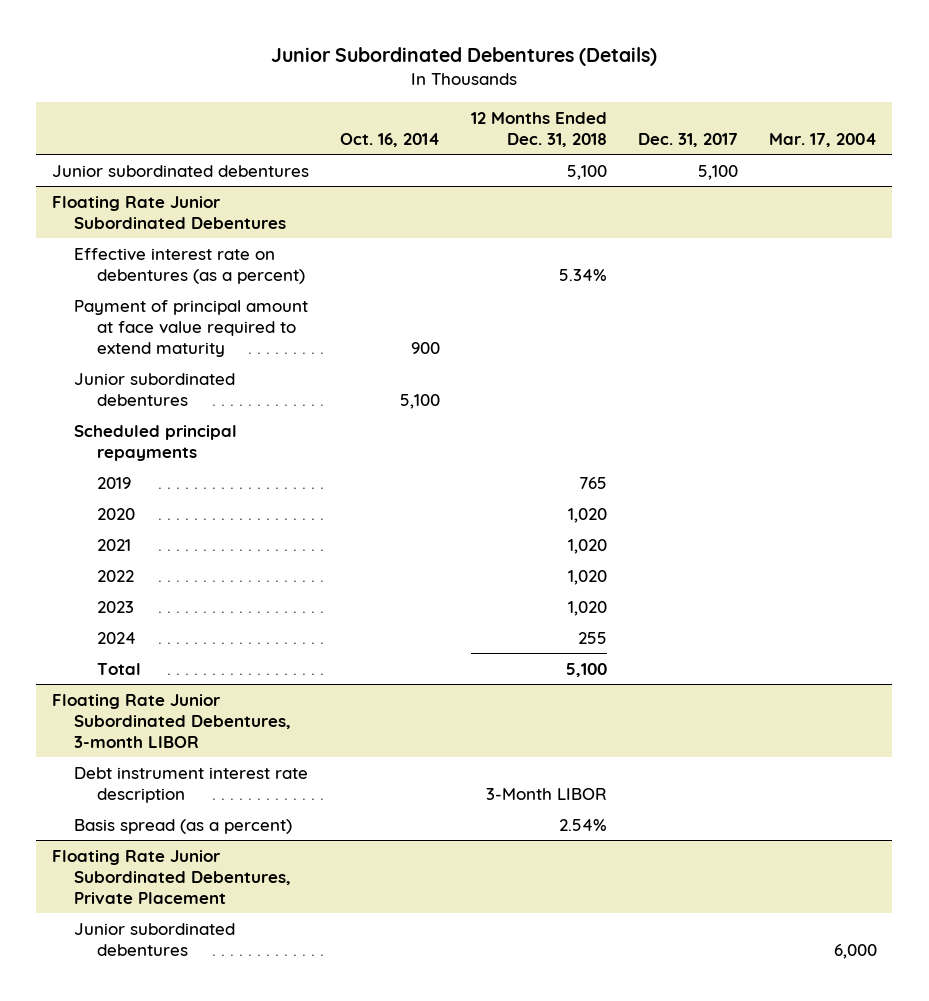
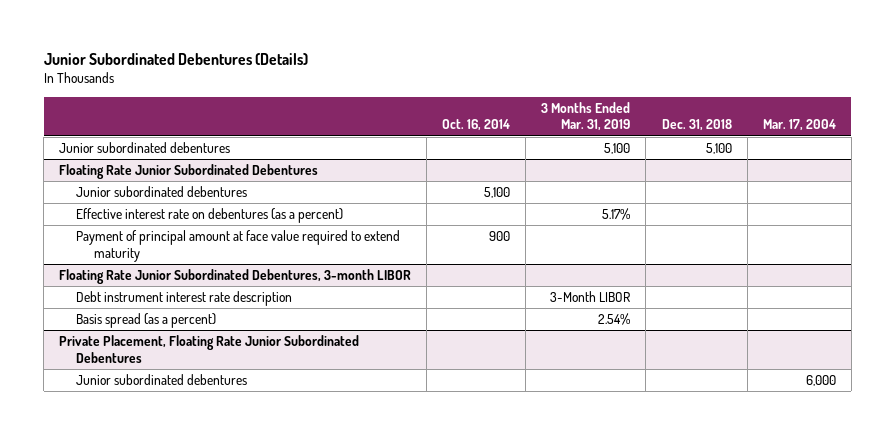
[470,111,607,147] 12 Months Ended Dec. 31, 2018 -> none
[637,132,738,147] Dec. 31, 2017 -> none
none -> [541,101,631,132] 3 Months Ended Mar. 31, 2019
none -> [661,119,732,132] Dec. 31, 2018
[74,372,236,406] Junior subordinated debentures -> [76,186,248,198] Junior subordinated debentures
[74,424,238,461] Scheduled principal repayments -> none
[96,476,131,489] 2019 -> none
[96,507,135,520] 2020 -> none
[96,538,131,551] 2021 -> none
[96,569,134,582] 2022 -> none
[96,600,134,613] 2023 -> none
[96,631,136,644] 2024 -> none
[96,662,141,675] Total -> none
[51,849,292,904] Floating Rate Junior Subordinated Debentures, Private Placement -> [59,335,360,363] Private Placement, Floating Rate Junior Subordinated Debentures

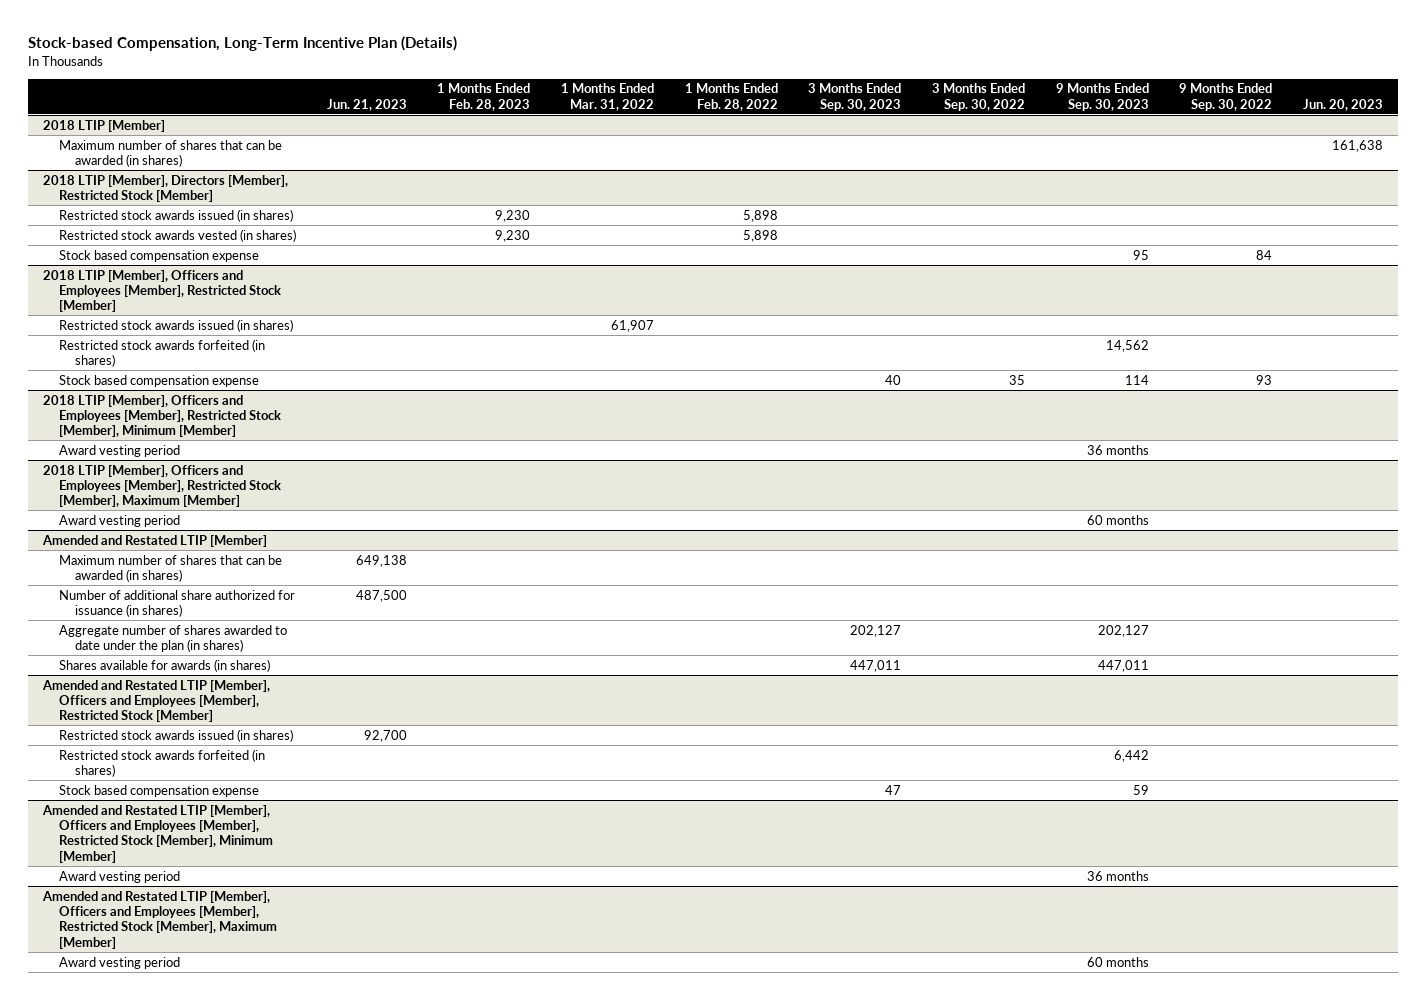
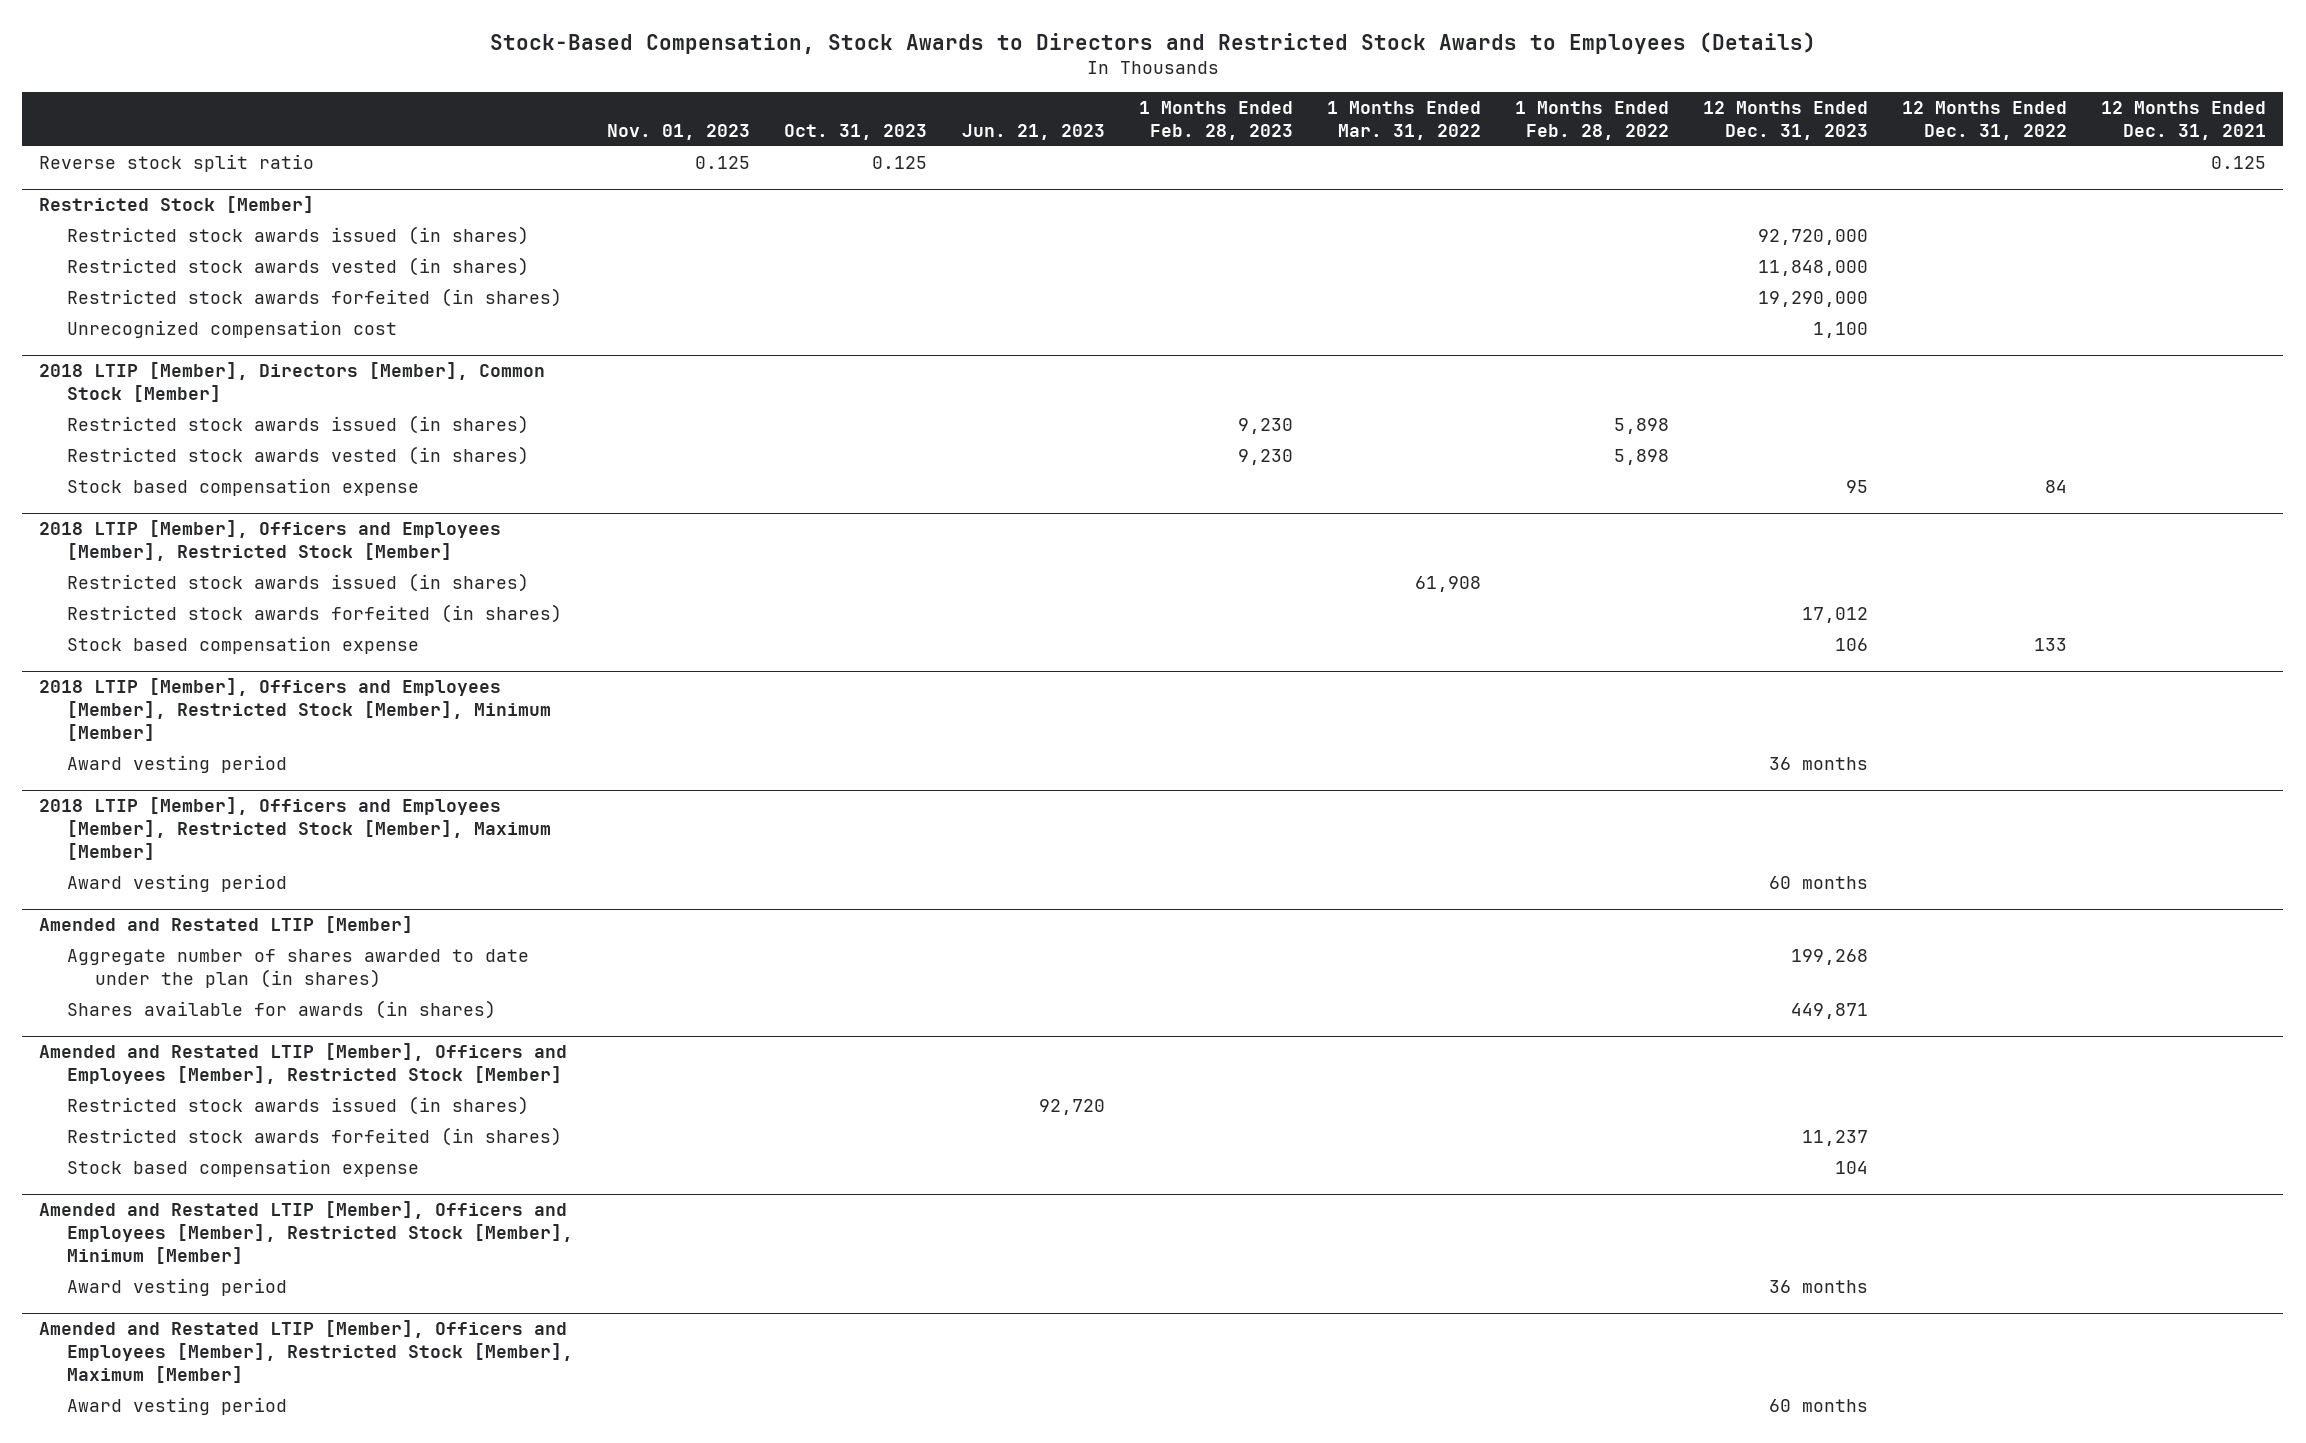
[27,36,457,52] Stock-based Compensation, Long-Term Incentive Plan (Details) -> [489,32,1816,55] Stock-Based Compensation, Stock Awards to Directors and Restricted Stock Awards to Employees (Details)
[808,83,902,111] 3 Months Ended Sep. 30, 2023 -> none
[932,83,1026,111] 3 Months Ended Sep. 30, 2022 -> none
[1055,83,1149,111] 9 Months Ended Sep. 30, 2023 -> none
[1179,83,1273,111] 9 Months Ended Sep. 30, 2022 -> none
[1303,98,1384,111] Jun. 20, 2023 -> none
none -> [607,123,751,140] Nov. 01, 2023
none -> [784,123,928,140] Oct. 31, 2023
none -> [1703,101,1869,140] 12 Months Ended Dec. 31, 2023
none -> [1902,101,2068,140] 12 Months Ended Dec. 31, 2022
none -> [2101,101,2267,140] 12 Months Ended Dec. 31, 2021
[43,119,166,132] 2018 LTIP [Member] -> none
[58,139,282,167] Maximum number of shares that can be awarded (in shares) -> none
none -> [39,154,315,173] Reverse stock split ratio
none -> [39,196,315,214] Restricted Stock [Member]
none -> [67,226,530,246] Restricted stock awards issued (in shares)
none -> [67,257,530,277] Restricted stock awards vested (in shares)
none -> [67,288,563,308] Restricted stock awards forfeited (in shares)
none -> [67,320,398,339] Unrecognized compensation cost
[43,174,289,202] 2018 LTIP [Member], Directors [Member], Restricted Stock [Member] -> [39,362,546,403] 2018 LTIP [Member], Directors [Member], Common Stock [Member]
[610,319,654,332] 61,907 -> [1414,576,1481,593] 61,908
[58,554,282,582] Maximum number of shares that can be awarded (in shares) -> none
[58,589,295,617] Number of additional share authorized for issuance (in shares) -> none
[363,729,407,742] 92,700 -> [1038,1099,1105,1116] 92,720

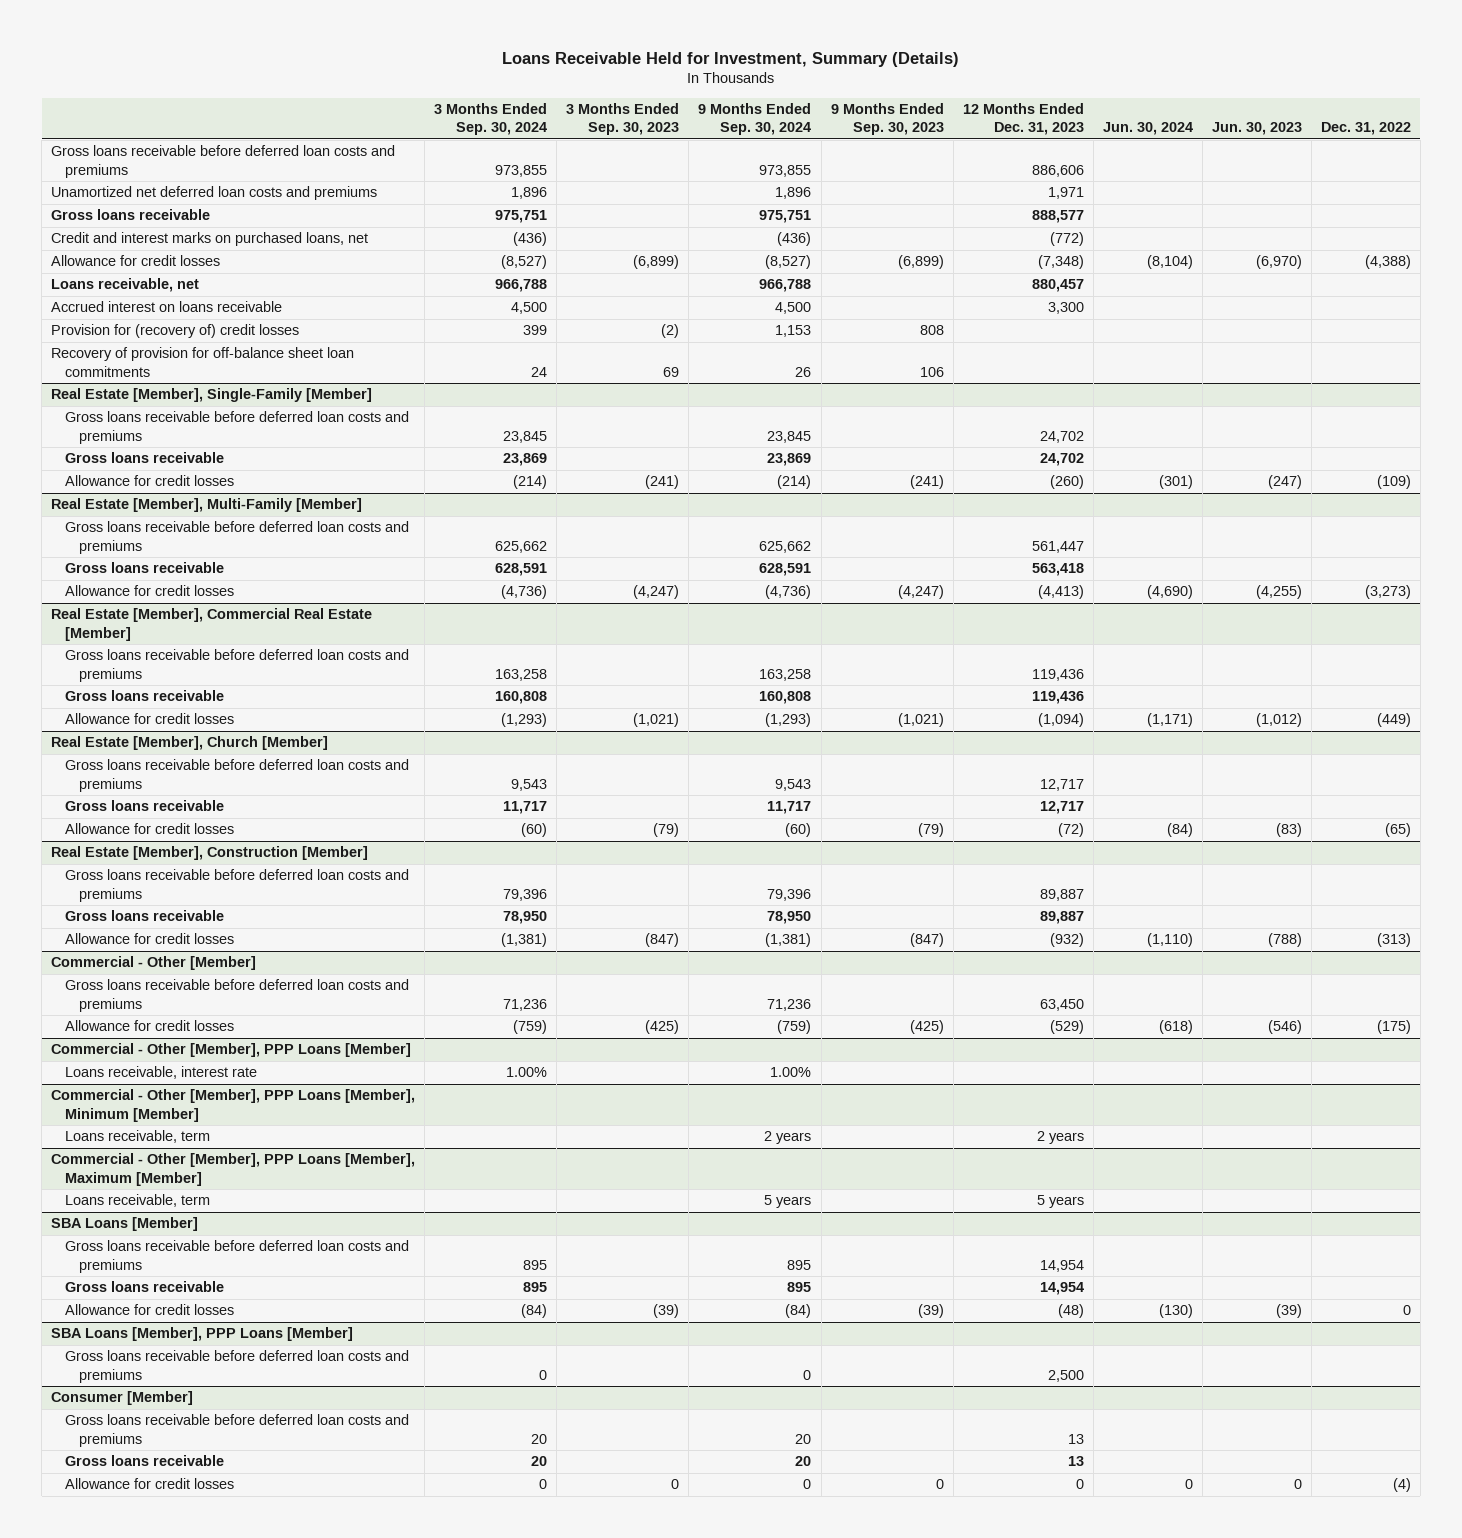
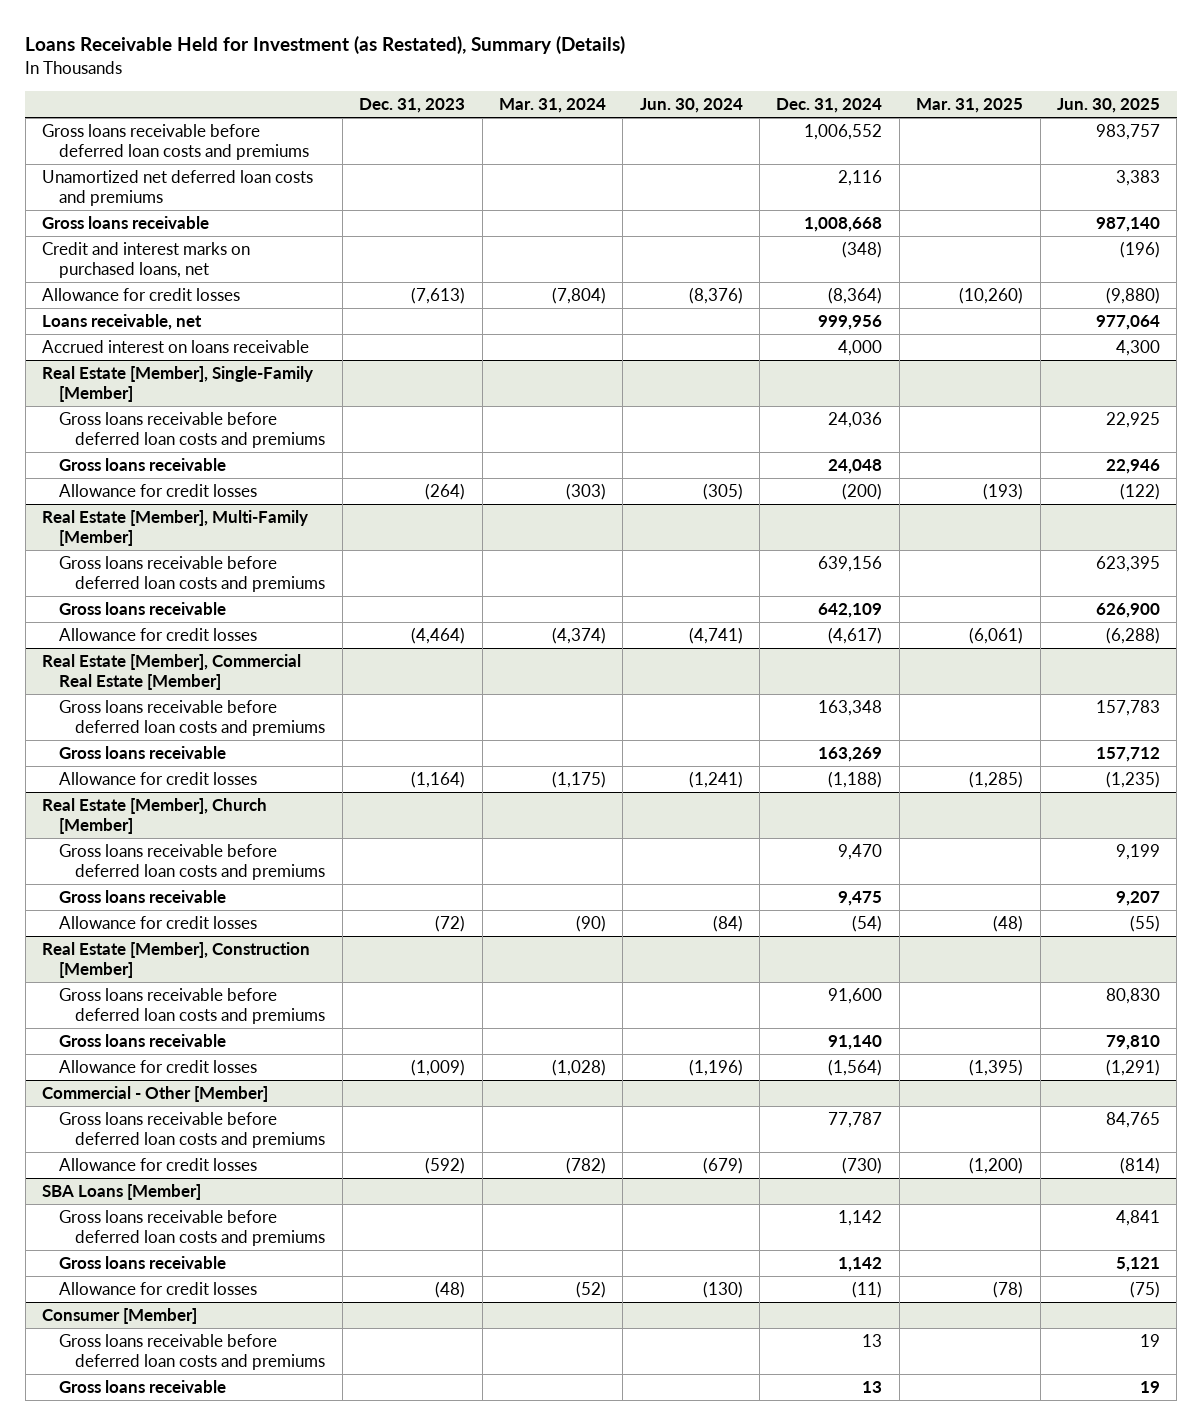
[502,51,960,67] Loans Receivable Held for Investment, Summary (Details) -> [25,36,626,55] Loans Receivable Held for Investment (as Restated), Summary (Details)
[434,103,548,136] 3 Months Ended Sep. 30, 2024 -> none
[566,103,680,136] 3 Months Ended Sep. 30, 2023 -> none
[698,103,812,136] 9 Months Ended Sep. 30, 2024 -> none
[830,103,944,136] 9 Months Ended Sep. 30, 2023 -> none
[962,103,1084,136] 12 Months Ended Dec. 31, 2023 -> none
[1211,122,1302,136] Jun. 30, 2023 -> none
[1320,122,1411,136] Dec. 31, 2022 -> none
none -> [359,98,466,114] Dec. 31, 2023
none -> [498,98,606,114] Mar. 31, 2024
none -> [776,98,883,114] Dec. 31, 2024
none -> [916,98,1024,114] Mar. 31, 2025
none -> [1057,98,1161,114] Jun. 30, 2025
[1146,255,1193,270] (8,104) -> [688,287,743,305] (8,376)
[51,324,300,339] Provision for (recovery of) credit losses -> none
[51,347,355,377] Recovery of provision for off-balance sheet loan commitments -> none
[1158,475,1193,490] (301) -> [702,483,743,501] (305)
[1146,585,1193,600] (4,690) -> [688,627,743,645] (4,741)
[1146,713,1193,728] (1,171) -> [688,771,743,789] (1,241)
[1146,933,1193,948] (1,110) -> [688,1059,743,1077] (1,196)
[51,1043,412,1058] Commercial - Other [Member], PPP Loans [Member] -> none
[65,1066,258,1080] Loans receivable, interest rate -> none
[51,1089,416,1122] Commercial - Other [Member], PPP Loans [Member], Minimum [Member] -> none
[65,1130,211,1144] Loans receivable, term -> none
[51,1153,416,1186] Commercial - Other [Member], PPP Loans [Member], Maximum [Member] -> none
[65,1194,211,1208] Loans receivable, term -> none
[1158,1020,1193,1035] (618) -> [702,1157,743,1175] (679)
[51,1327,354,1342] SBA Loans [Member], PPP Loans [Member] -> none
[65,1350,410,1383] Gross loans receivable before deferred loan costs and premiums -> none
[65,1478,235,1490] Allowance for credit losses -> none

